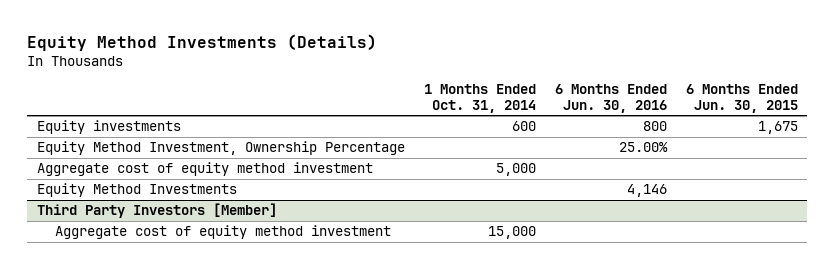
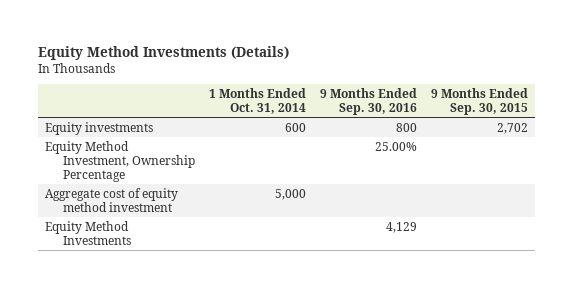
[554,84,667,113] 6 Months Ended Jun. 30, 2016 -> none
[685,84,798,113] 6 Months Ended Jun. 30, 2015 -> none
none -> [319,87,417,116] 9 Months Ended Sep. 30, 2016
none -> [430,87,528,116] 9 Months Ended Sep. 30, 2015
[36,203,277,219] Third Party Investors [Member] -> none
[55,225,392,240] Aggregate cost of equity method investment -> none

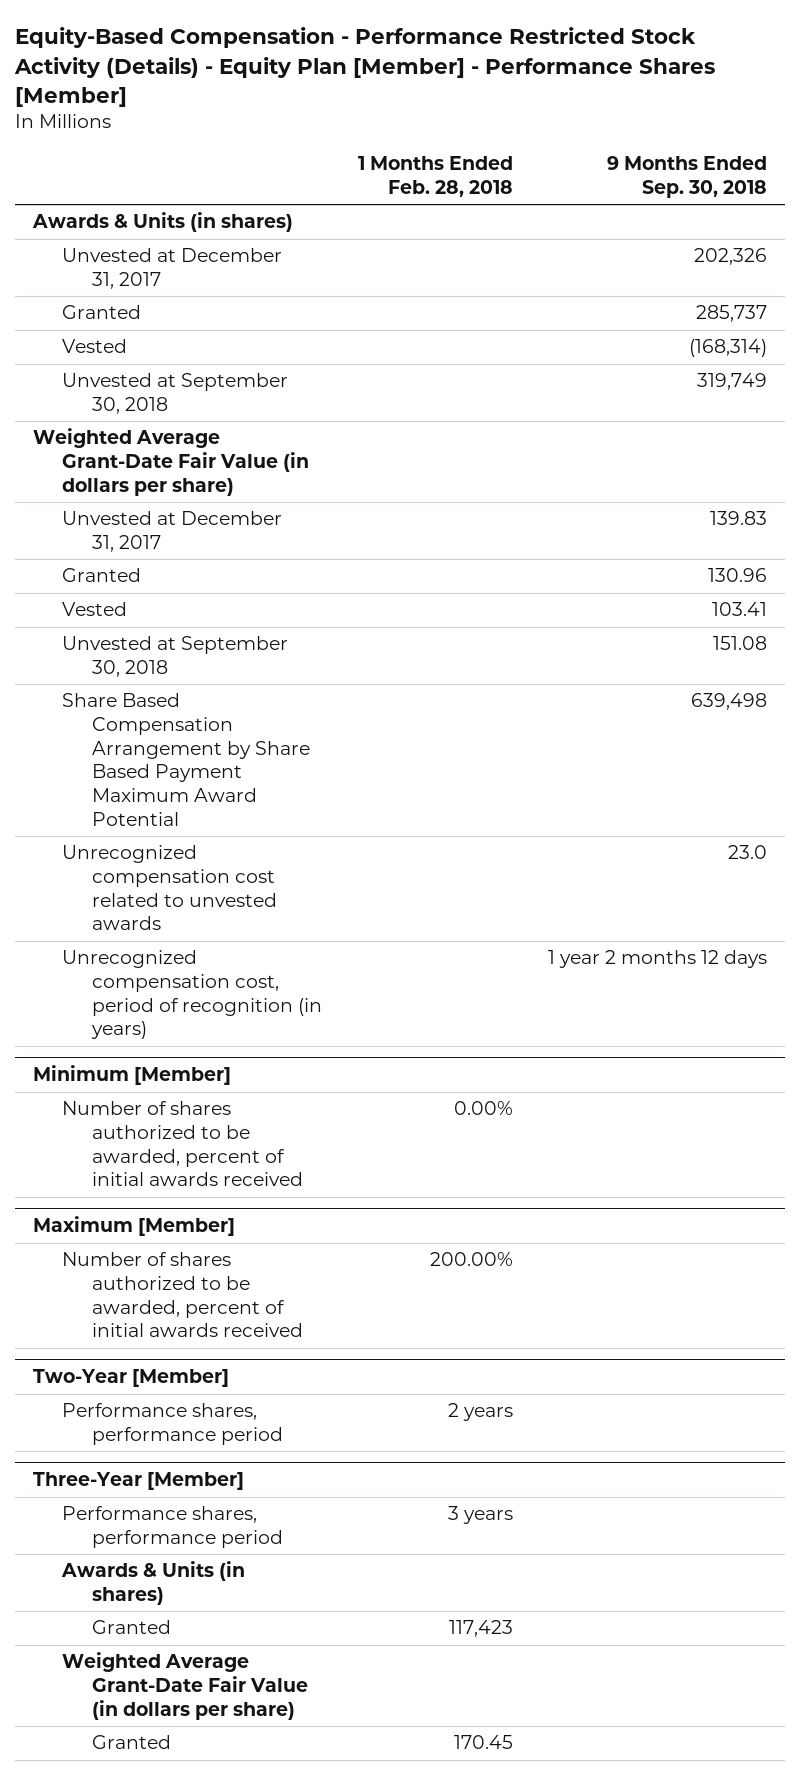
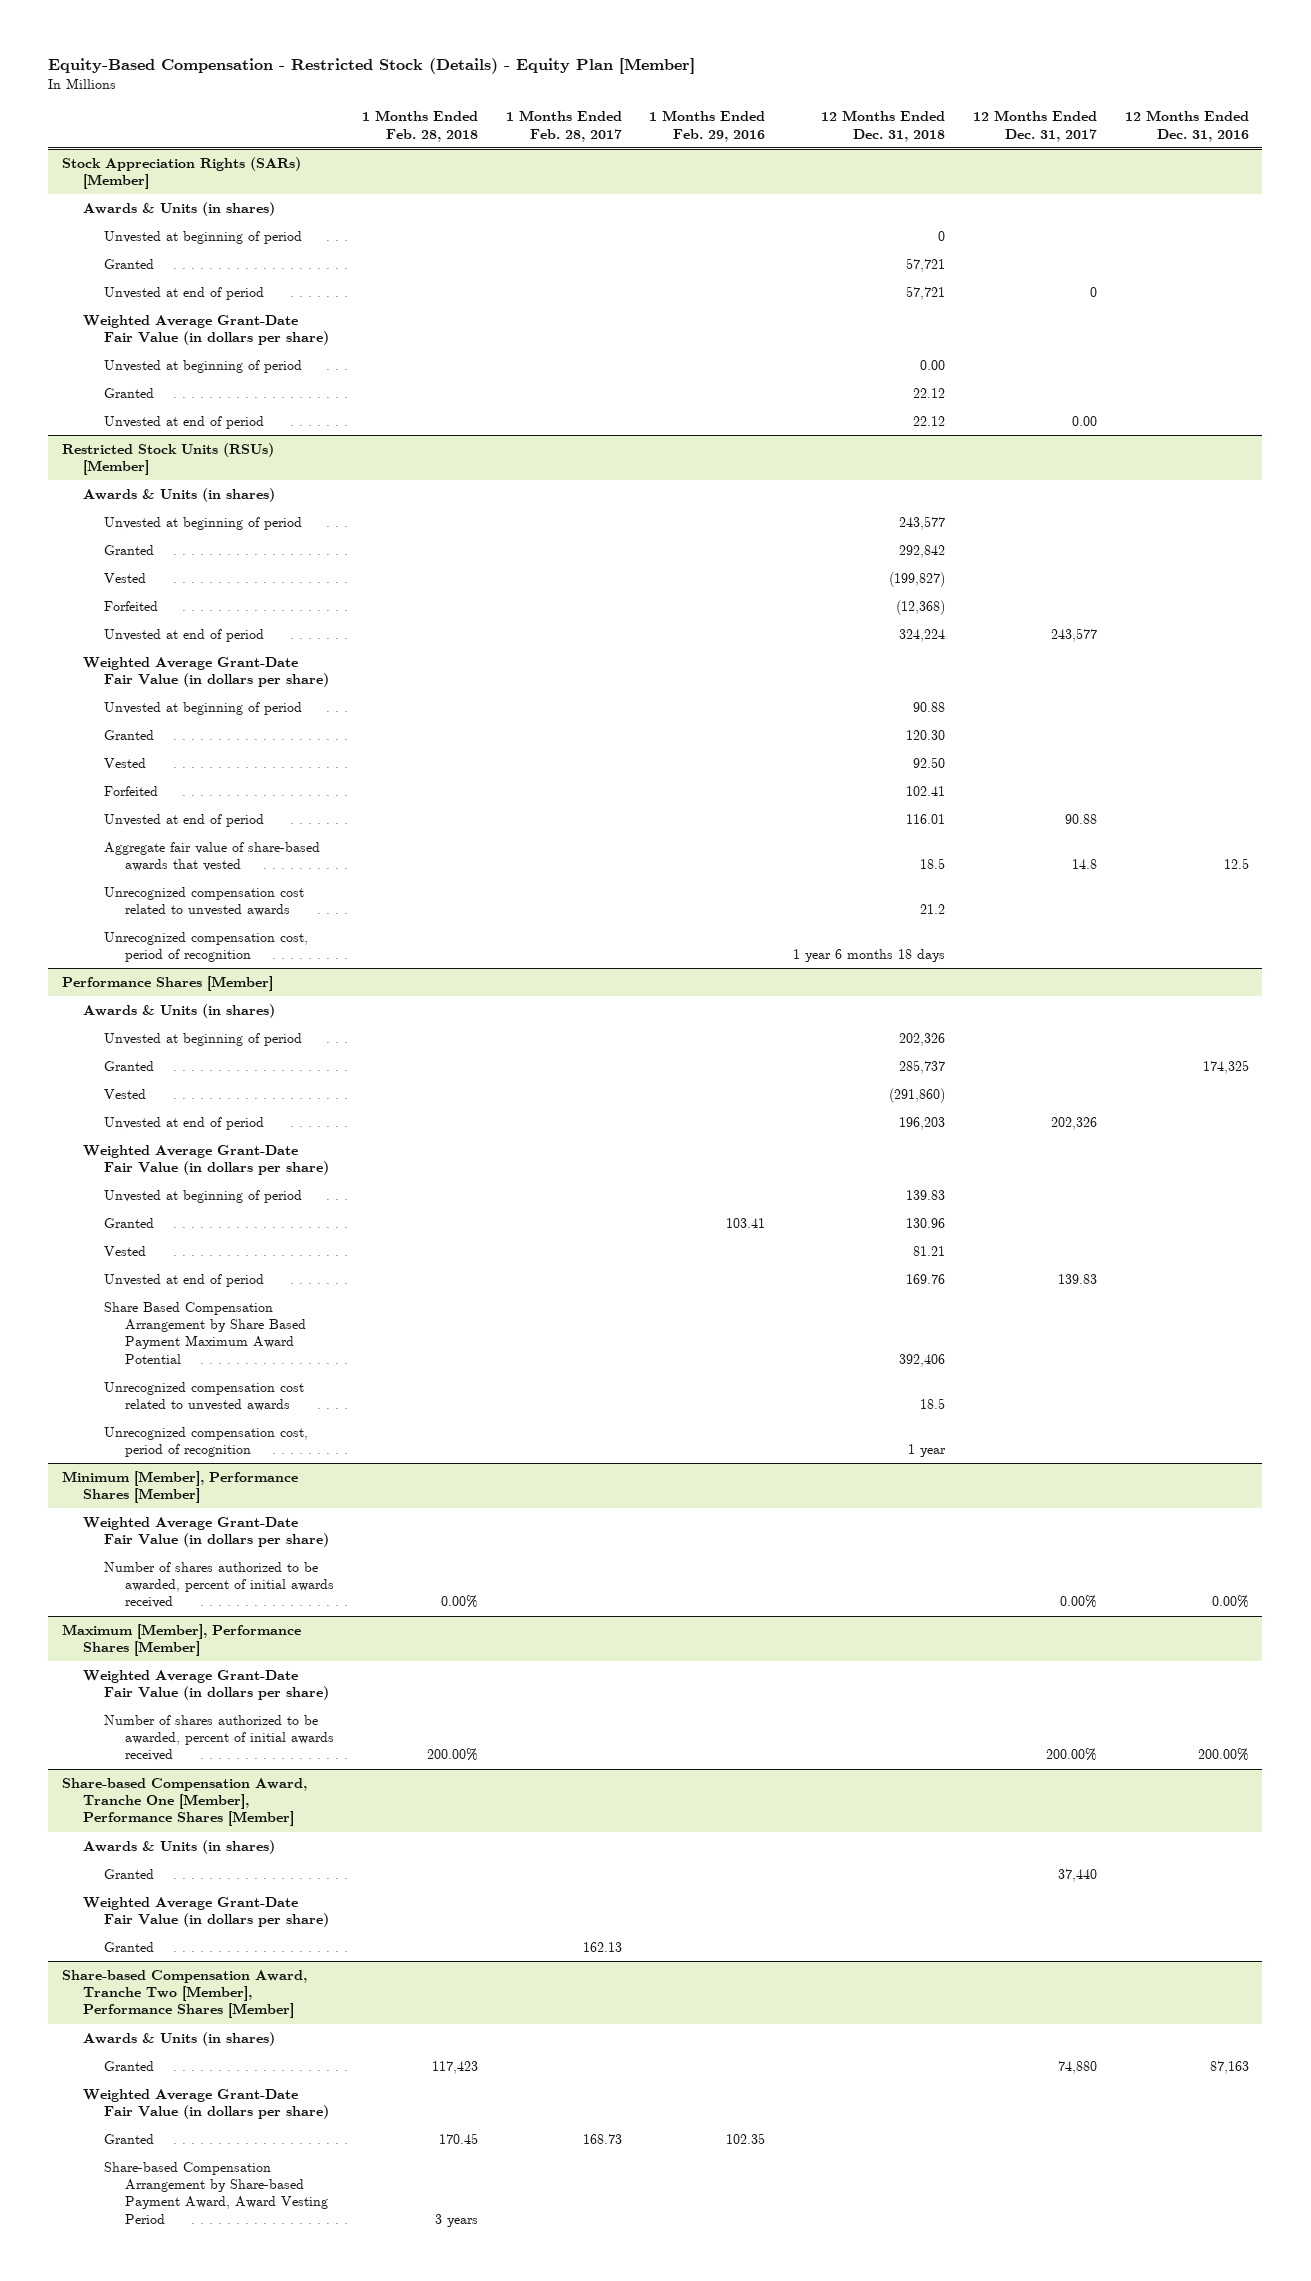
[14,27,716,107] Equity-Based Compensation - Performance Restricted Stock Activity (Details) - Equity Plan [Member] - Performance Shares [Member] -> [48,57,696,74] Equity-Based Compensation - Restricted Stock (Details) - Equity Plan [Member]
[607,156,768,199] 9 Months Ended Sep. 30, 2018 -> none
none -> [505,110,622,142] 1 Months Ended Feb. 28, 2017
none -> [649,110,766,142] 1 Months Ended Feb. 29, 2016
none -> [821,110,946,142] 12 Months Ended Dec. 31, 2018
none -> [972,110,1097,142] 12 Months Ended Dec. 31, 2017
none -> [1124,110,1249,142] 12 Months Ended Dec. 31, 2016
[32,212,294,233] Awards & Units (in shares) -> none
[62,248,283,290] Unvested at December 31, 2017 -> none
[62,305,142,320] Granted -> none
[62,339,128,354] Vested -> none
[62,373,289,415] Unvested at September 30, 2018 -> none
[33,428,310,496] Weighted Average Grant-Date Fair Value (in dollars per share) -> none
[62,511,283,553] Unvested at December 31, 2017 -> none
[62,568,142,583] Granted -> none
[62,602,128,617] Vested -> none
[62,636,289,678] Unvested at September 30, 2018 -> none
[62,693,310,826] Share Based Compensation Arrangement by Share Based Payment Maximum Award Potential -> none
[62,845,277,931] Unrecognized compensation cost related to unvested awards -> none
[62,950,322,1040] Unrecognized compensation cost, period of recognition (in years) -> none
none -> [61,156,301,190] Stock Appreciation Rights (SARs) [Member]
none -> [82,201,275,216] Awards & Units (in shares)
none -> [103,230,302,244] Unvested at beginning of period
none -> [103,258,154,269] Granted
none -> [103,286,264,300] Unvested at end of period
none -> [82,314,329,346] Weighted Average Grant-Date Fair Value (in dollars per share)
none -> [103,359,302,373] Unvested at beginning of period
none -> [103,387,154,398] Granted
none -> [103,415,264,429] Unvested at end of period
none -> [61,442,274,476] Restricted Stock Units (RSUs) [Member]
none -> [82,487,275,502] Awards & Units (in shares)
none -> [103,516,302,530] Unvested at beginning of period
none -> [103,544,154,555] Granted
none -> [103,572,146,583] Vested
none -> [103,600,158,611] Forfeited
none -> [103,628,264,642] Unvested at end of period
none -> [82,656,329,688] Weighted Average Grant-Date Fair Value (in dollars per share)
none -> [103,701,302,715] Unvested at beginning of period
none -> [103,729,154,740] Granted
none -> [103,757,146,768] Vested
none -> [103,785,158,796] Forfeited
none -> [103,813,264,827] Unvested at end of period
none -> [103,841,320,872] Aggregate fair value of share-based awards that vested
none -> [103,886,304,917] Unrecognized compensation cost related to unvested awards
none -> [103,931,308,963] Unrecognized compensation cost, period of recognition
none -> [61,975,273,991] Performance Shares [Member]
none -> [82,1003,275,1018] Awards & Units (in shares)
none -> [103,1032,302,1046] Unvested at beginning of period
none -> [103,1060,154,1071] Granted
none -> [103,1088,146,1099] Vested
none -> [103,1116,264,1130] Unvested at end of period
none -> [82,1144,329,1176] Weighted Average Grant-Date Fair Value (in dollars per share)
none -> [103,1189,302,1203] Unvested at beginning of period
none -> [103,1217,154,1228] Granted
none -> [103,1245,146,1256] Vested
none -> [103,1273,264,1287] Unvested at end of period
none -> [103,1301,306,1364] Share Based Compensation Arrangement by Share Based Payment Maximum Award Potential
none -> [103,1381,304,1412] Unrecognized compensation cost related to unvested awards
none -> [103,1426,308,1458] Unrecognized compensation cost, period of recognition
[33,1065,232,1086] Minimum [Member] -> [61,1470,298,1504] Minimum [Member], Performance Shares [Member]
none -> [82,1516,329,1548] Weighted Average Grant-Date Fair Value (in dollars per share)
[33,1216,236,1237] Maximum [Member] -> [61,1623,301,1657] Maximum [Member], Performance Shares [Member]
none -> [82,1669,329,1701] Weighted Average Grant-Date Fair Value (in dollars per share)
[33,1369,230,1388] Two-Year [Member] -> none
[62,1403,283,1446] Performance shares, performance period -> none
[62,1506,283,1549] Performance shares, performance period -> none
none -> [61,1777,307,1827] Share-based Compensation Award, Tranche One [Member], Performance Shares [Member]
none -> [82,1839,275,1854] Awards & Units (in shares)
none -> [103,1868,154,1879] Granted
none -> [82,1896,329,1928] Weighted Average Grant-Date Fair Value (in dollars per share)
none -> [103,1941,154,1952] Granted
[33,1472,245,1491] Three-Year [Member] -> [61,1969,307,2019] Share-based Compensation Award, Tranche Two [Member], Performance Shares [Member]
none -> [103,2161,328,2224] Share-based Compensation Arrangement by Share-based Payment Award, Award Vesting Period

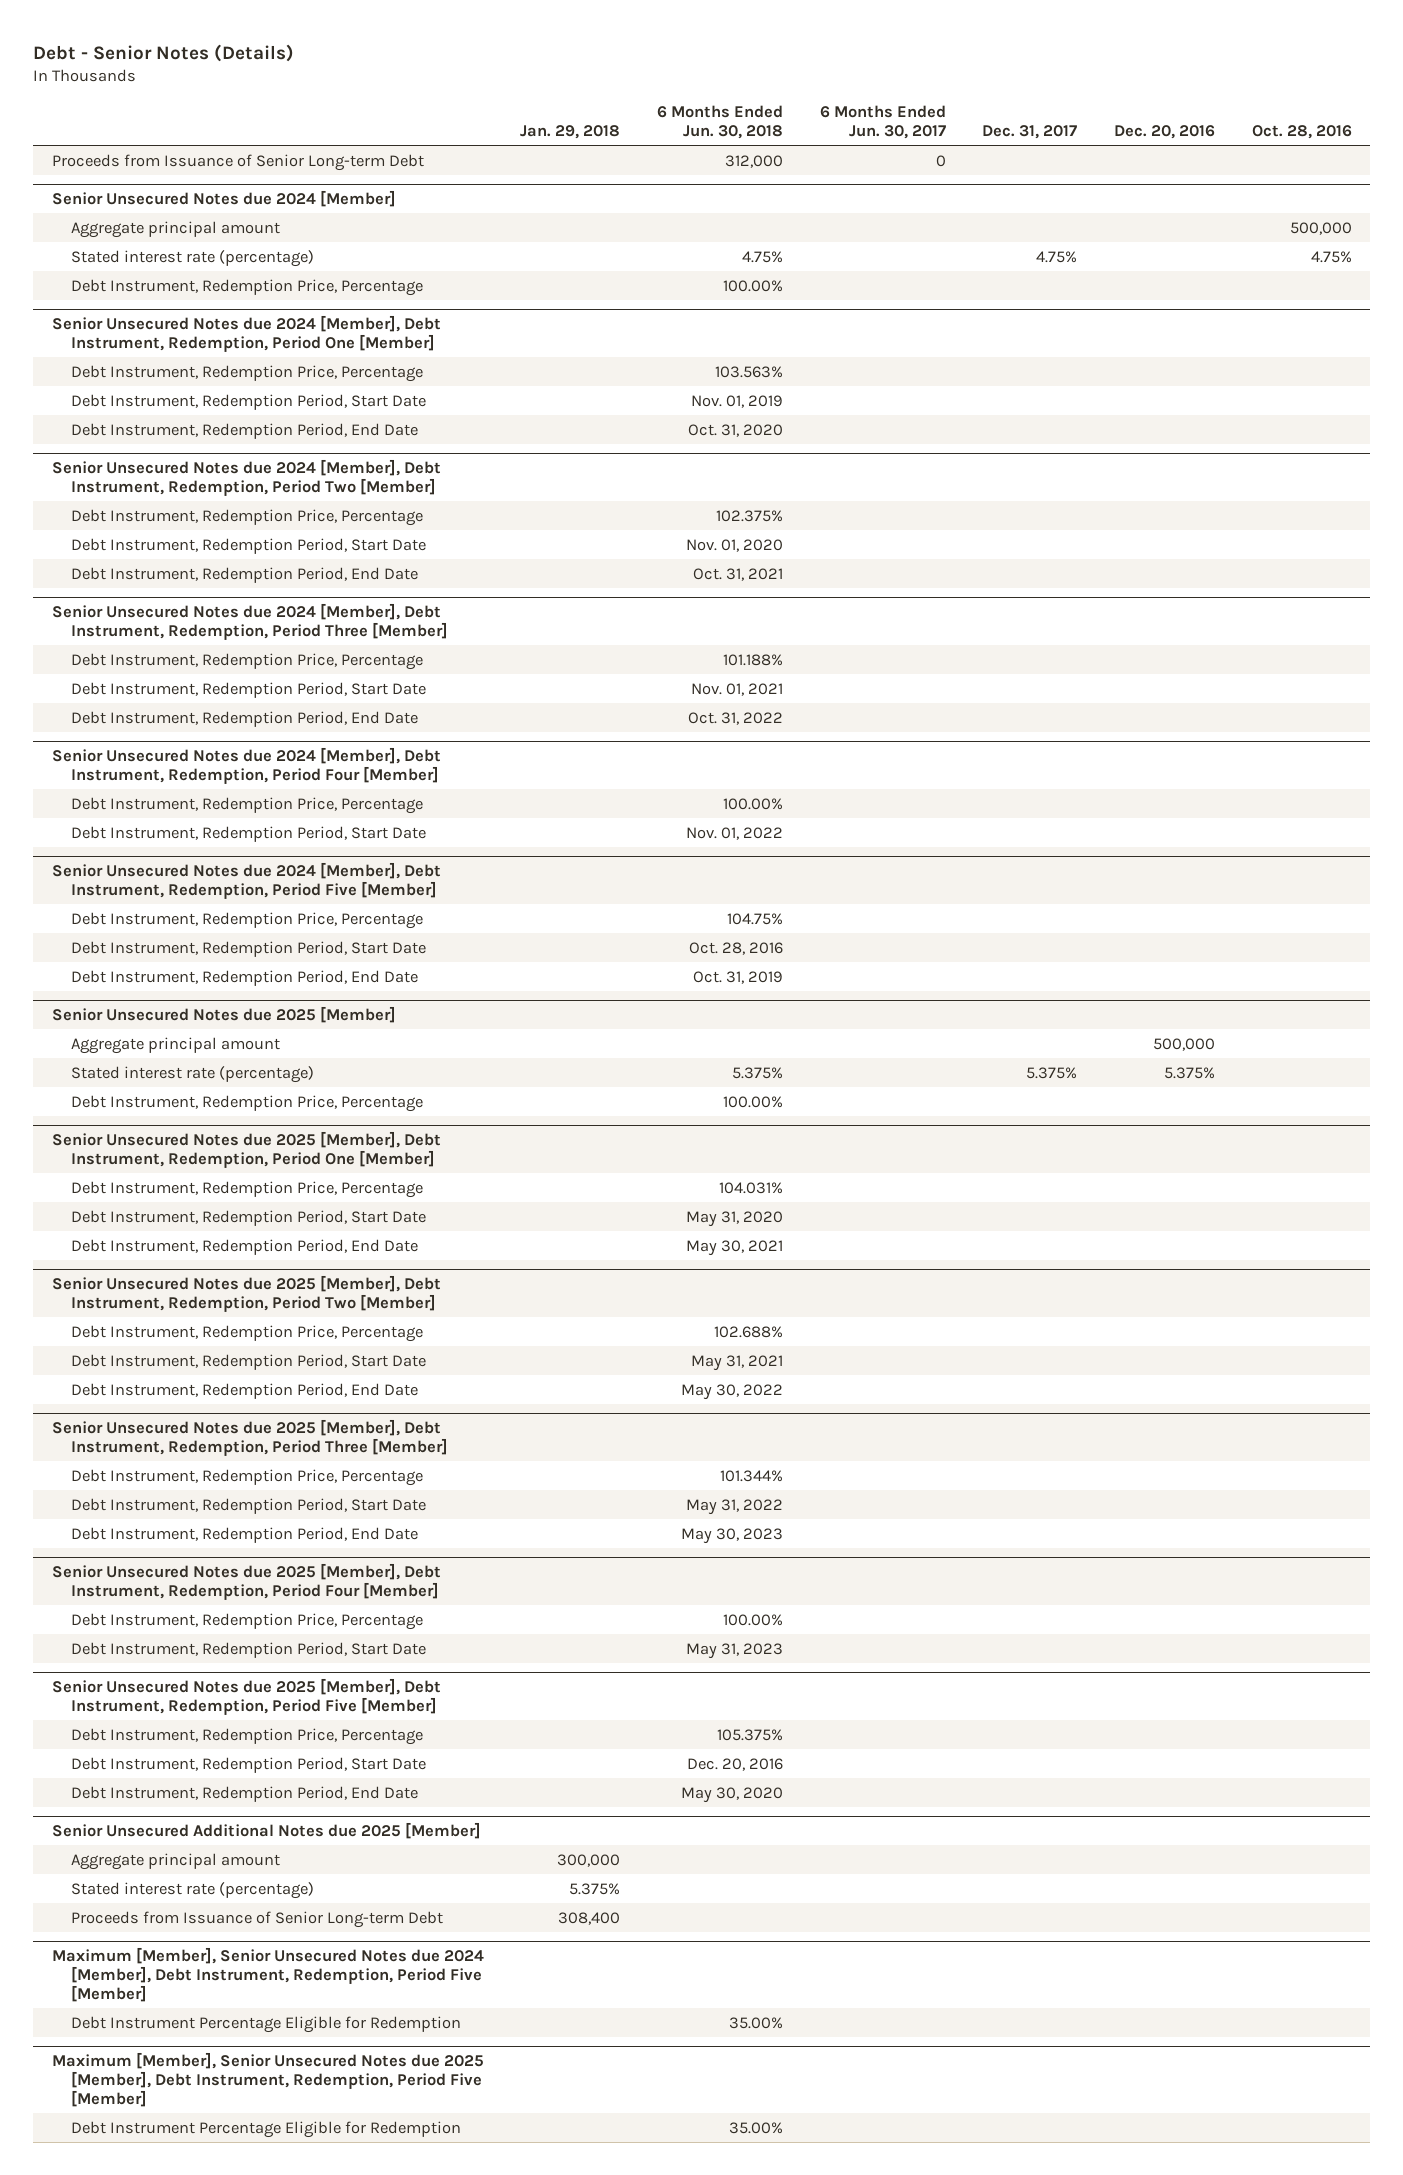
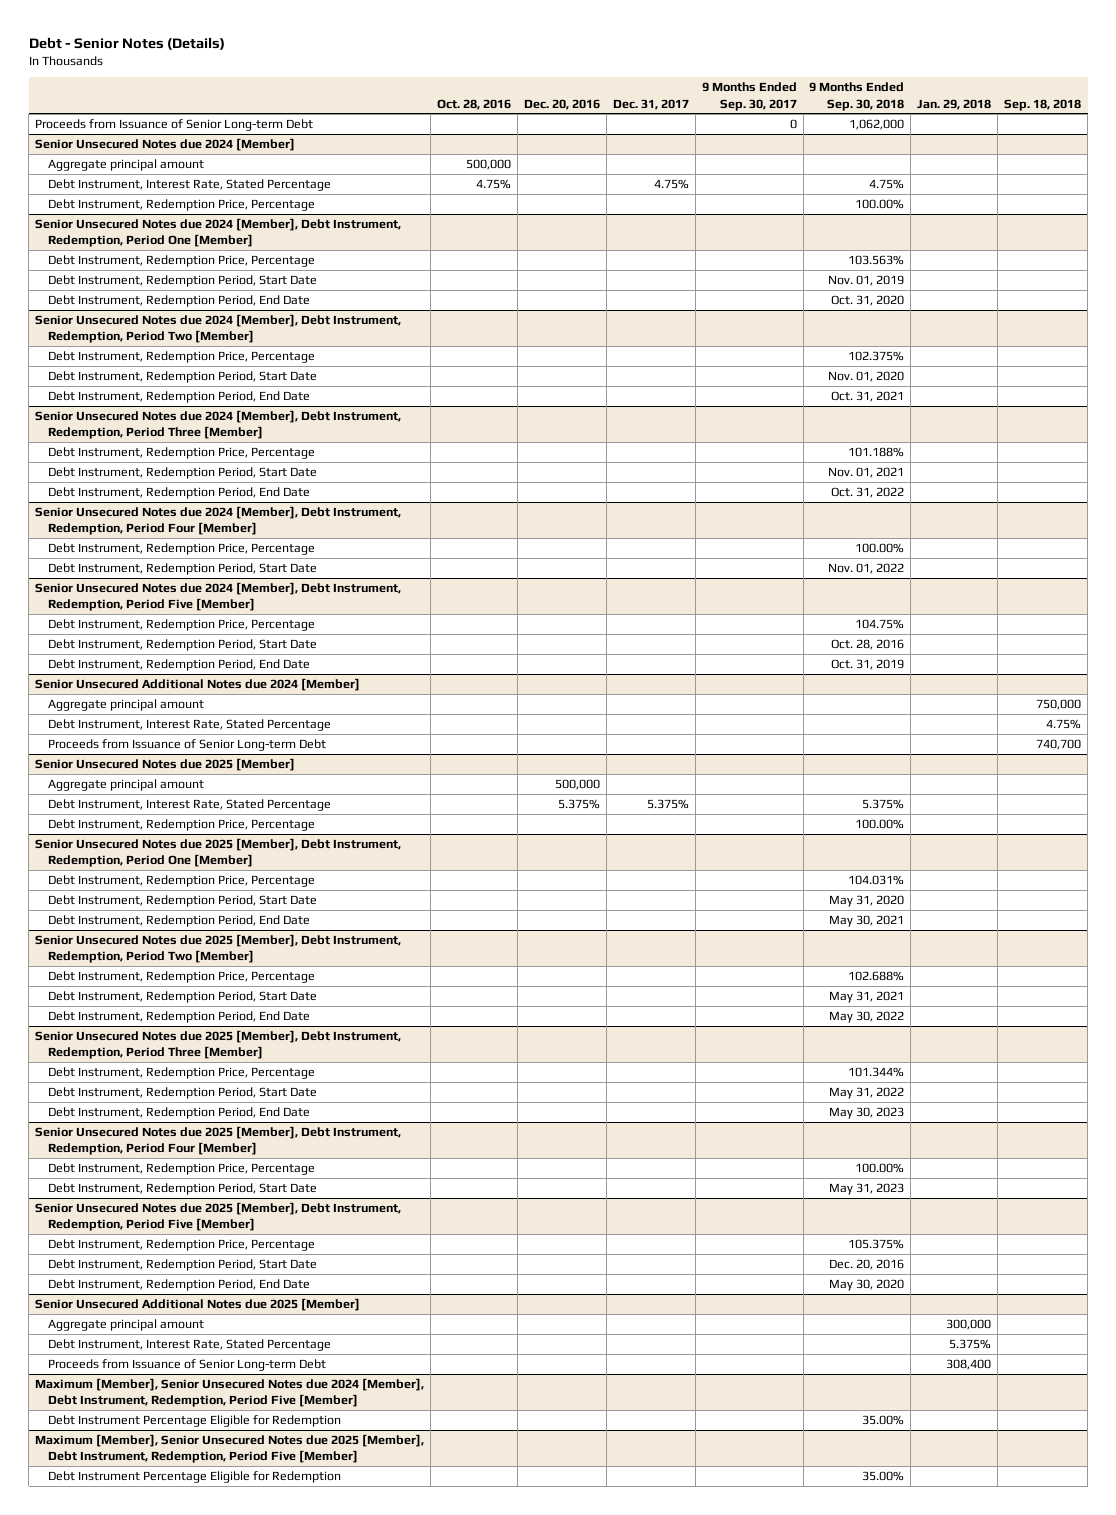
[657,105,784,140] 6 Months Ended Jun. 30, 2018 -> none
[819,105,946,140] 6 Months Ended Jun. 30, 2017 -> none
none -> [701,82,797,111] 9 Months Ended Sep. 30, 2017
none -> [809,82,905,111] 9 Months Ended Sep. 30, 2018
none -> [1004,98,1082,111] Sep. 18, 2018
[71,249,315,267] Stated interest rate (percentage) -> [47,178,331,191] Debt Instrument, Interest Rate, Stated Percentage
none -> [35,677,361,691] Senior Unsecured Additional Notes due 2024 [Member]
none -> [47,698,204,711] Aggregate principal amount
none -> [47,718,331,731] Debt Instrument, Interest Rate, Stated Percentage
none -> [47,738,326,751] Proceeds from Issuance of Senior Long-term Debt
[71,1065,315,1083] Stated interest rate (percentage) -> [47,798,331,811] Debt Instrument, Interest Rate, Stated Percentage
[71,1881,315,1899] Stated interest rate (percentage) -> [47,1338,331,1351] Debt Instrument, Interest Rate, Stated Percentage

